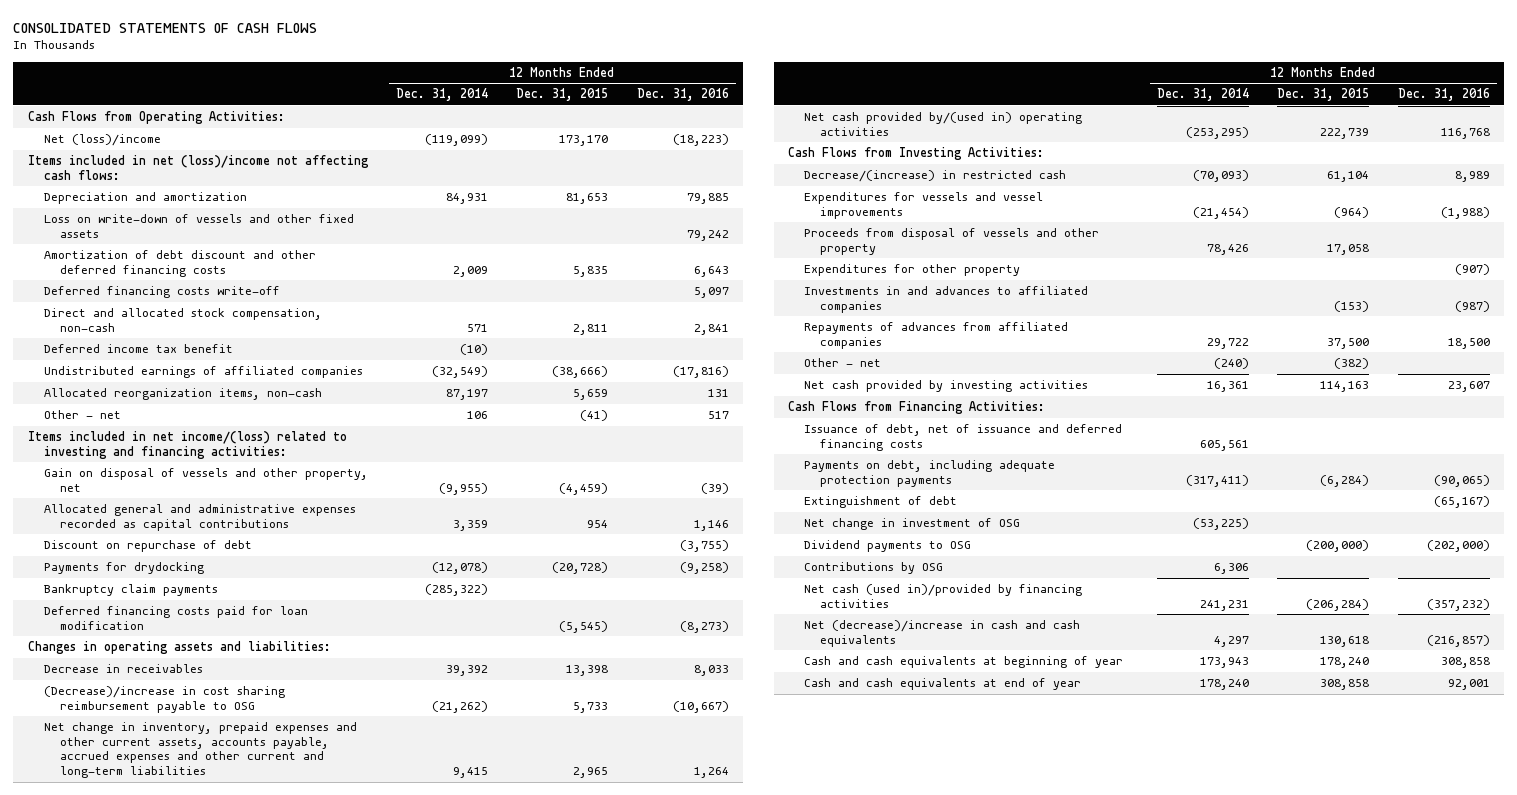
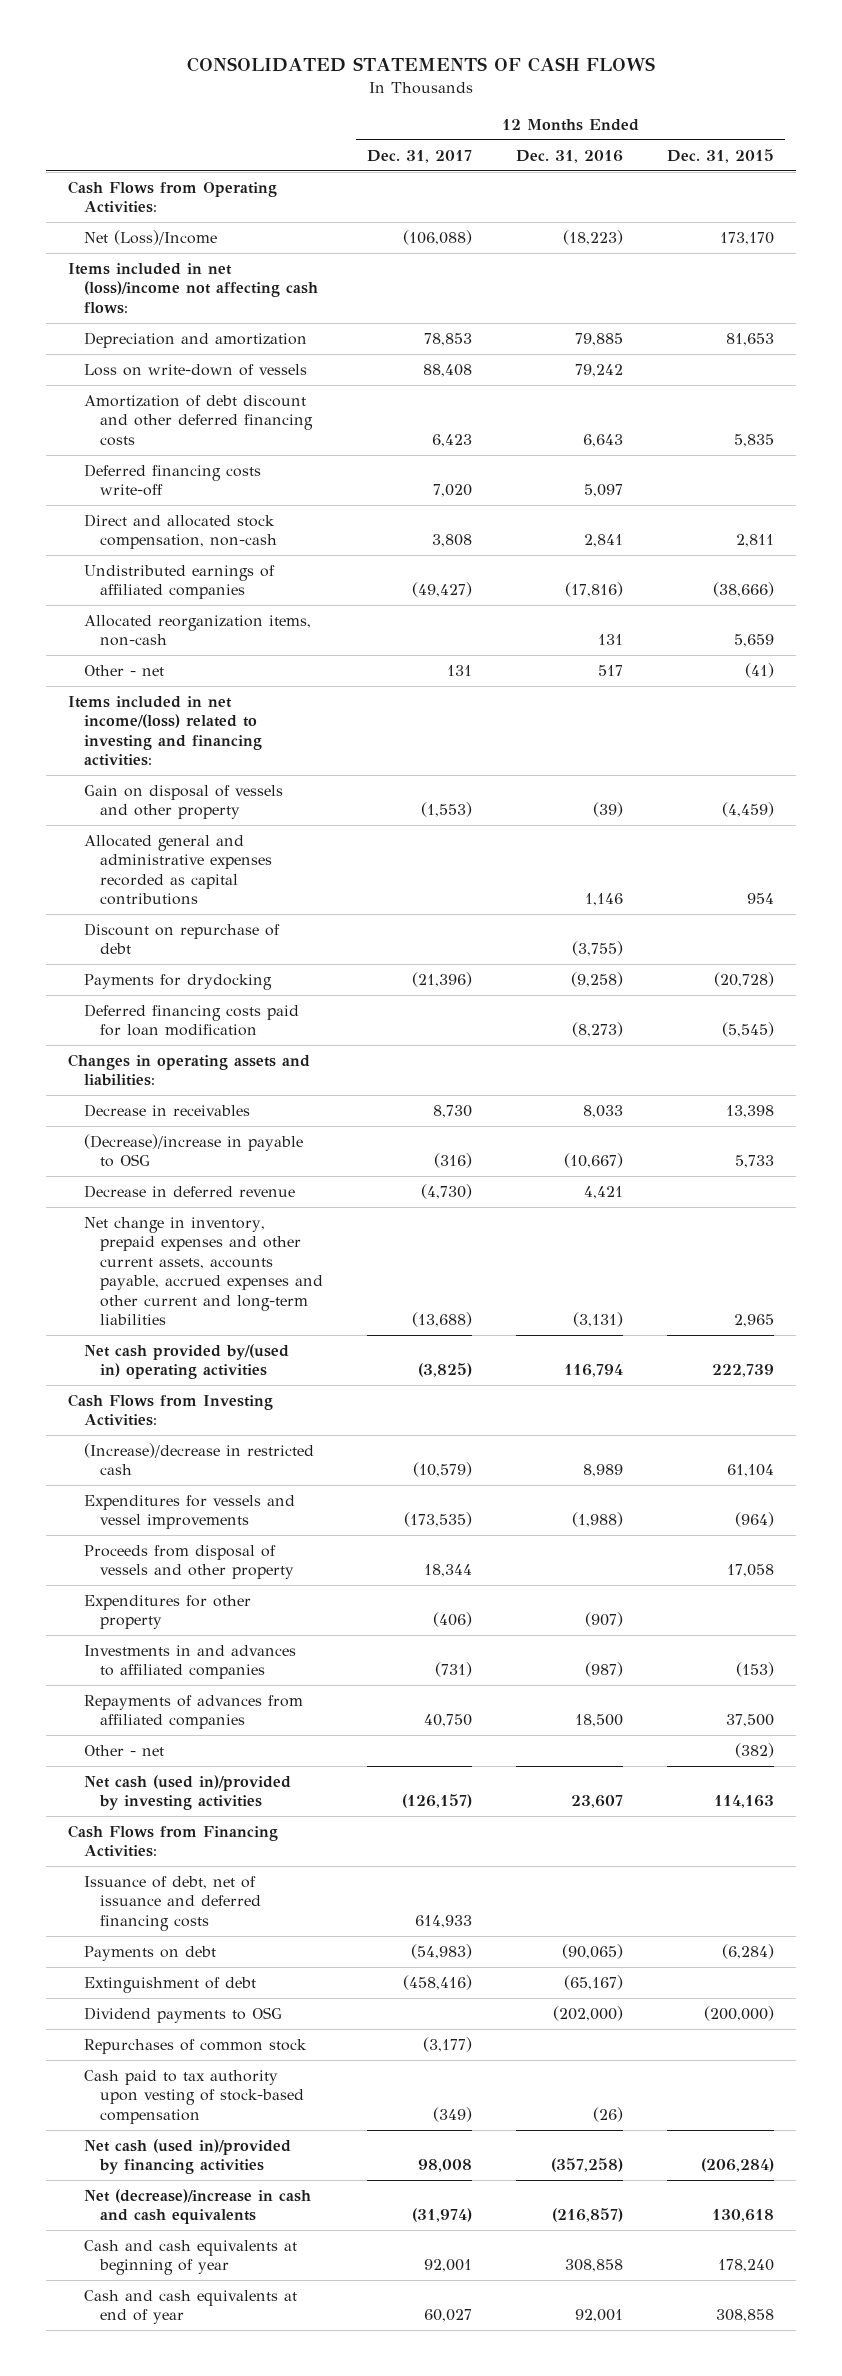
[396,88,489,102] Dec. 31, 2014 -> none
none -> [366,149,472,163] Dec. 31, 2017
[43,134,161,147] Net (loss)/income -> [83,229,217,245] Net (Loss)/Income
[43,214,354,238] Loss on write-down of vessels and other fixed assets -> [83,363,307,376] Loss on write-down of vessels
[43,344,233,354] Deferred income tax benefit -> none
[43,468,368,492] Gain on disposal of vessels and other property, net -> [83,784,283,820] Gain on disposal of vessels and other property
[43,584,218,597] Bankruptcy claim payments -> none
[43,686,285,713] (Decrease)/increase in cost sharing reimbursement payable to OSG -> [83,1133,303,1168] (Decrease)/increase in payable to OSG
none -> [83,1184,295,1198] Decrease in deferred revenue
[693,767,729,779] 1,264 -> [573,1312,624,1328] (3,131)
[1440,127,1490,139] 116,768 -> [564,1364,624,1378] 116,794
[804,170,1067,183] Decrease/(increase) in restricted cash -> [83,1442,314,1476] (Increase)/decrease in restricted cash
[804,380,1089,393] Net cash provided by investing activities -> [83,1774,291,1811] Net cash (used in)/provided by investing activities
[804,460,1056,487] Payments on debt, including adequate protection payments -> [83,1945,216,1961] Payments on debt
[804,518,1021,531] Net change in investment of OSG -> none
[804,562,944,575] Contributions by OSG -> none
none -> [83,2038,307,2054] Repurchases of common stock
none -> [83,2069,304,2124] Cash paid to tax authority upon vesting of stock-based compensation
[1426,598,1490,611] (357,232) -> [551,2158,624,2173] (357,258)

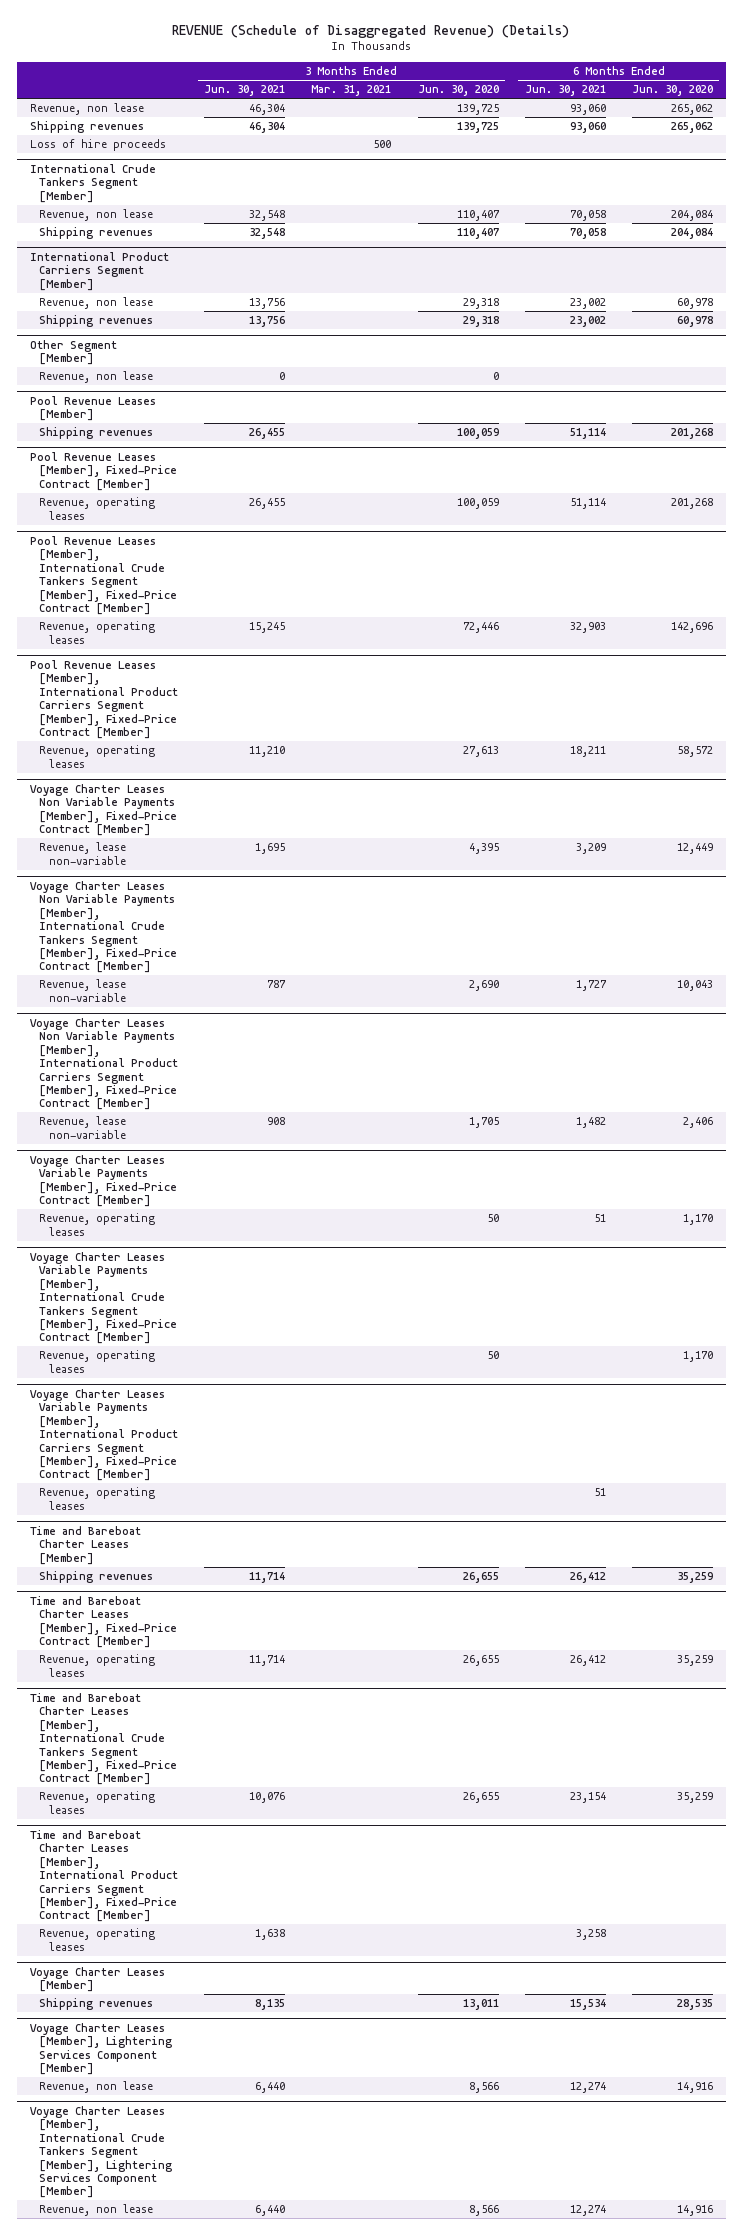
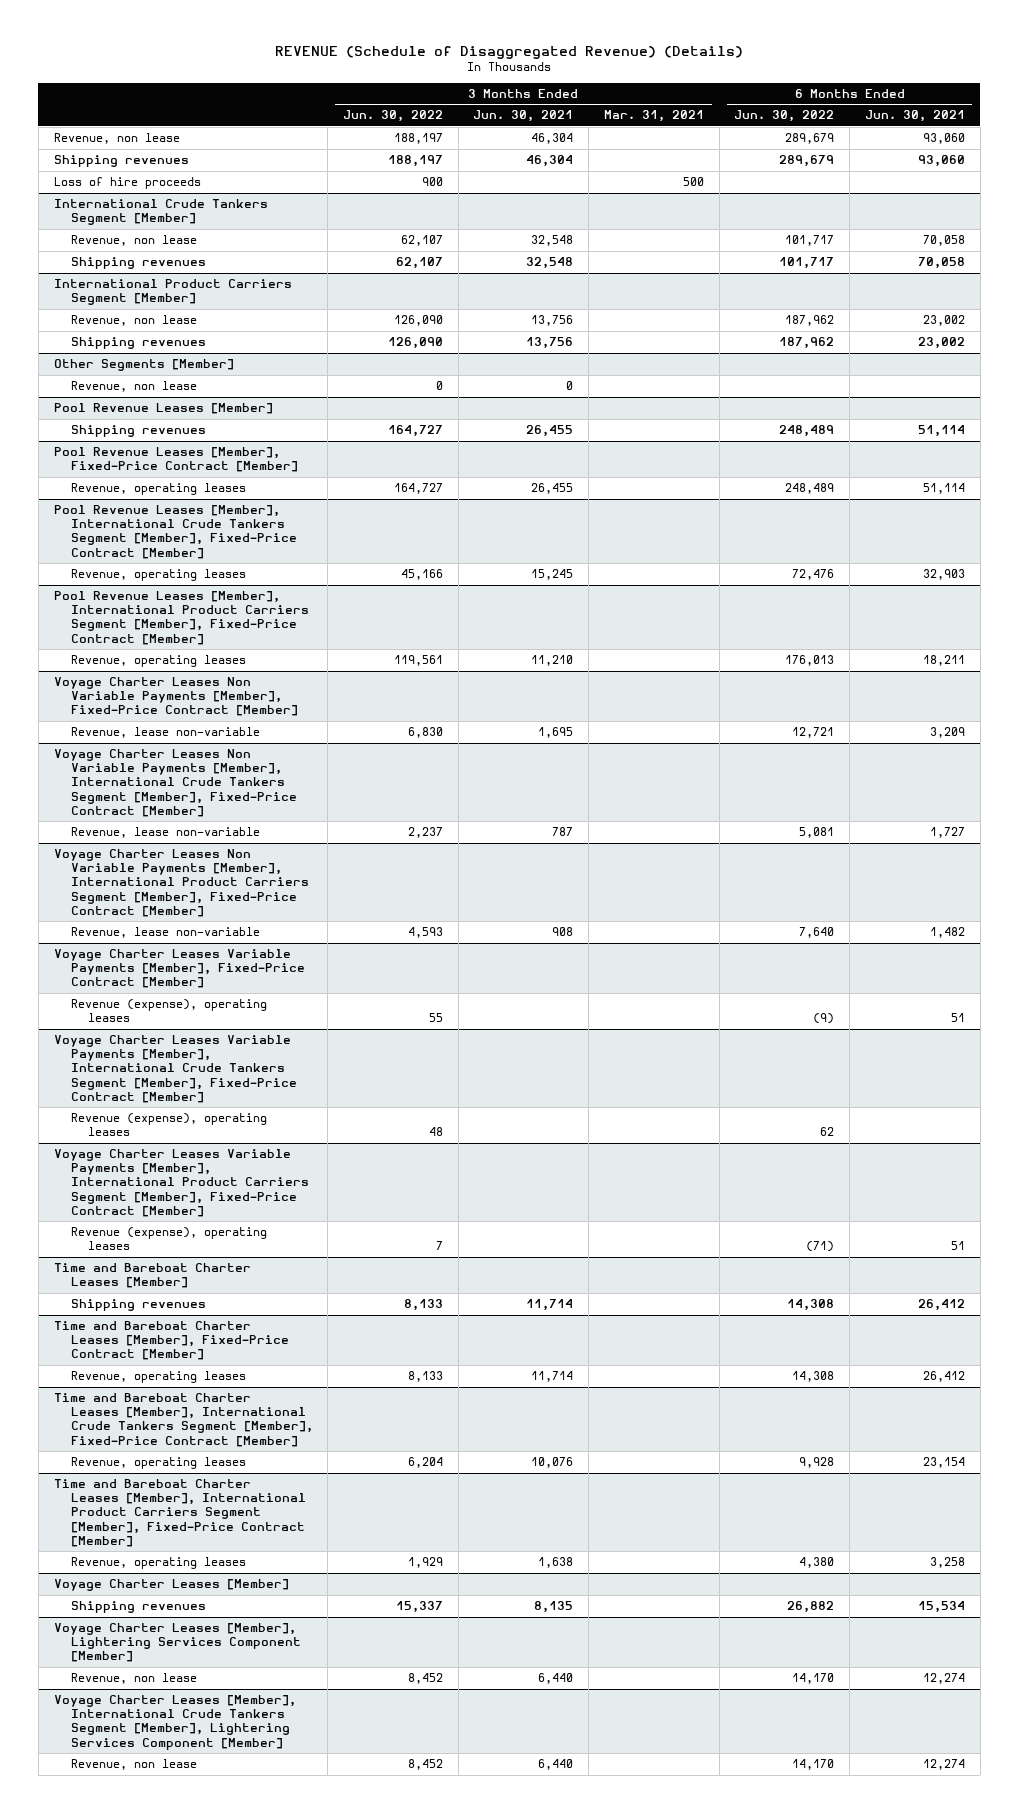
[417,85,499,97] Jun. 30, 2020 -> none
[631,85,713,97] Jun. 30, 2020 -> none
none -> [343,110,444,123] Jun. 30, 2022
none -> [734,110,835,123] Jun. 30, 2022
[29,339,117,366] Other Segment [Member] -> [53,359,234,372] Other Segments [Member]
[39,1213,156,1236] Revenue, operating leases -> [70,999,267,1023] Revenue (expense), operating leases
[39,1350,156,1373] Revenue, operating leases -> [70,1113,267,1137] Revenue (expense), operating leases
[39,1487,156,1510] Revenue, operating leases -> [70,1227,267,1251] Revenue (expense), operating leases

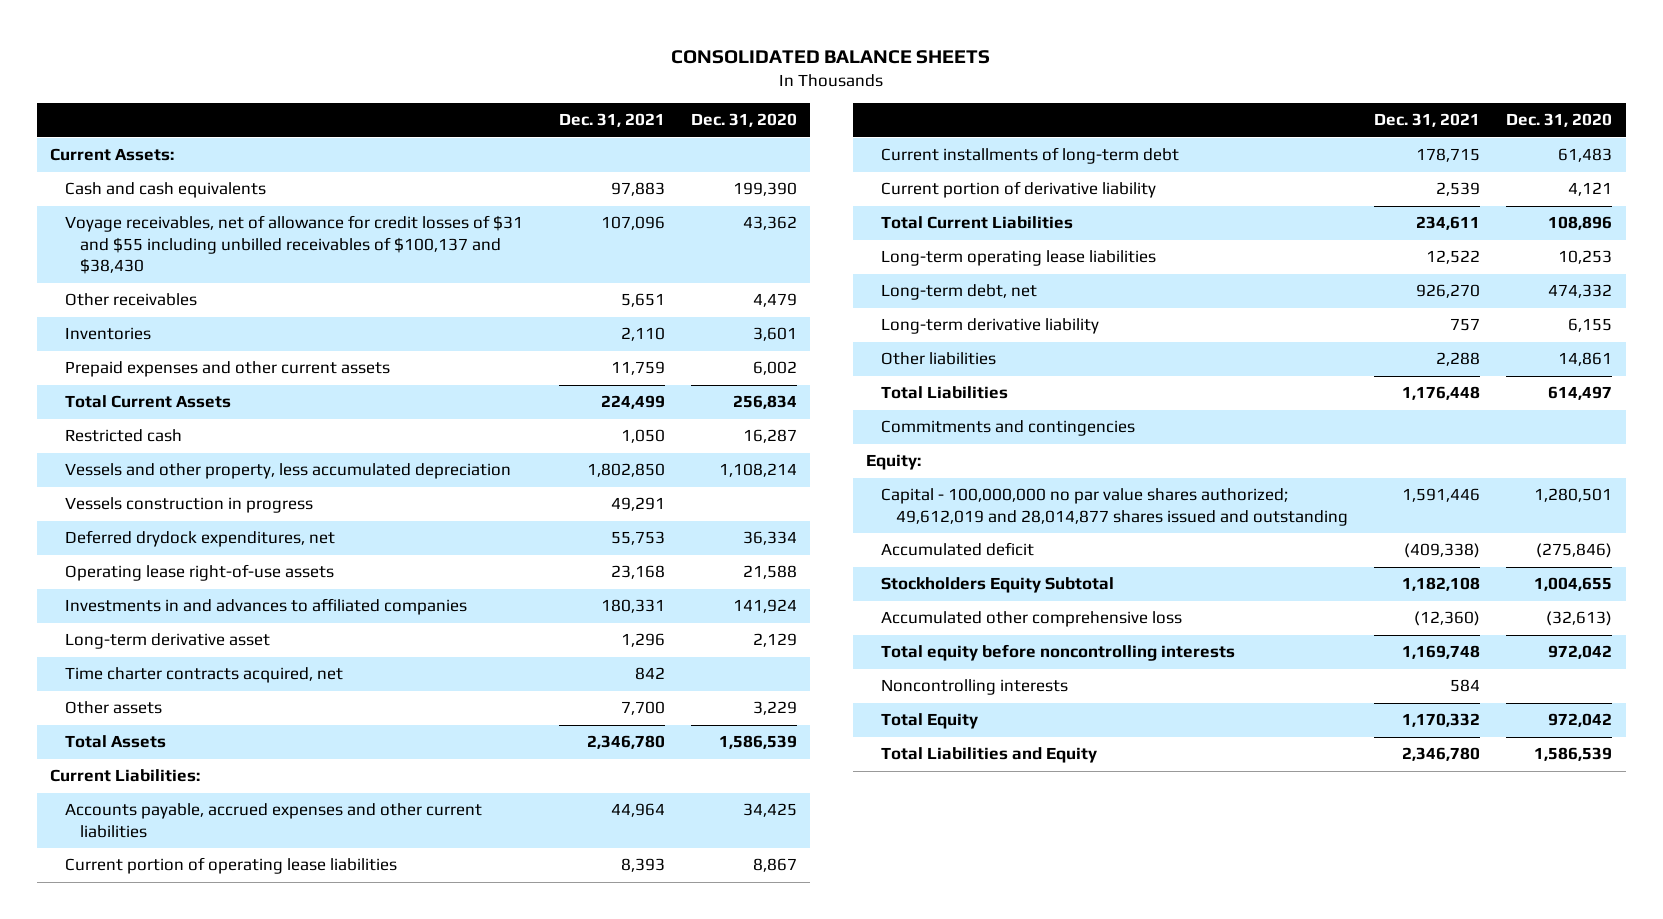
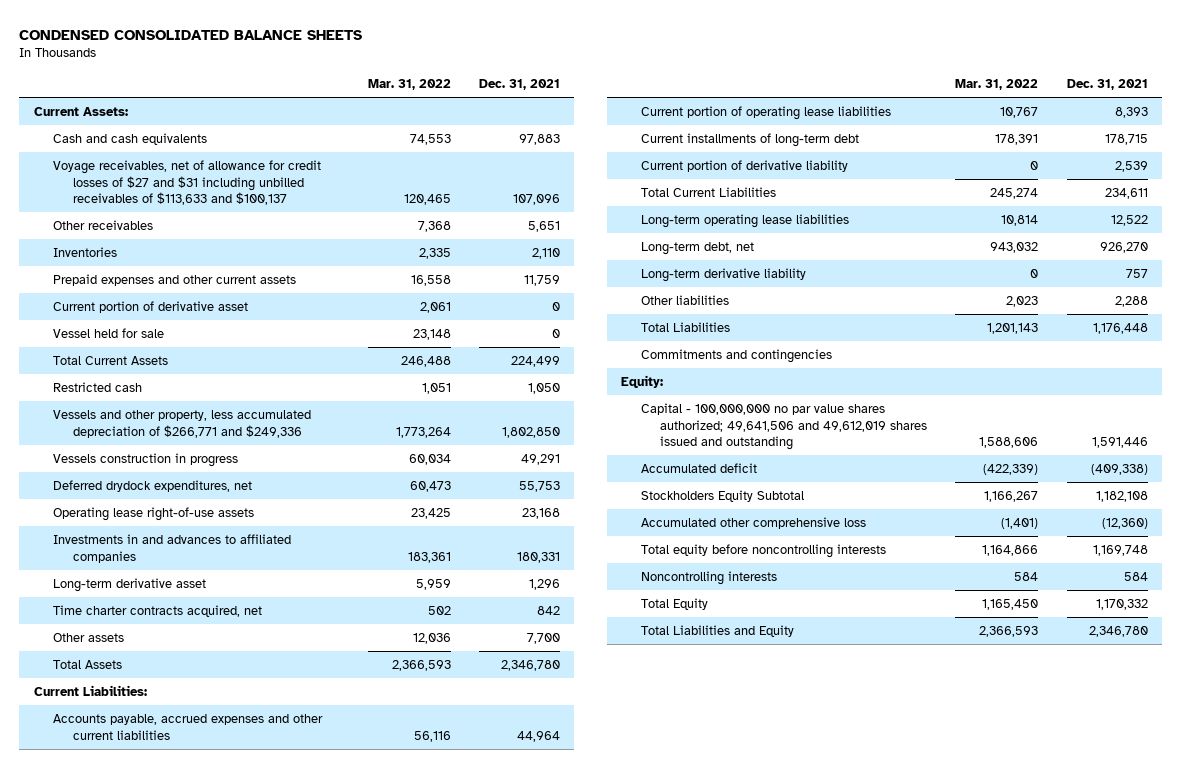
[671,50,991,65] CONSOLIDATED BALANCE SHEETS -> [19,29,363,40] CONDENSED CONSOLIDATED BALANCE SHEETS
[691,113,798,128] Dec. 31, 2020 -> none
none -> [367,79,451,91] Mar. 31, 2022
[65,215,524,275] Voyage receivables, net of allowance for credit losses of $31 and $55 including unbilled receivables of $100,137 and $38,430 -> [53,159,322,206] Voyage receivables, net of allowance for credit losses of $27 and $31 including unbilled receivables of $113,633 and $100,137
none -> [53,300,249,313] Current portion of derivative asset
none -> [53,327,165,338] Vessel held for sale
[65,463,512,480] Vessels and other property, less accumulated depreciation -> [53,409,312,438] Vessels and other property, less accumulated depreciation of $266,771 and $249,336
[880,488,1348,526] Capital - 100,000,000 no par value shares authorized; 49,612,019 and 28,014,877 shares issued and outstanding -> [640,402,928,451] Capital - 100,000,000 no par value shares authorized; 49,641,506 and 49,612,019 shares issued and outstanding

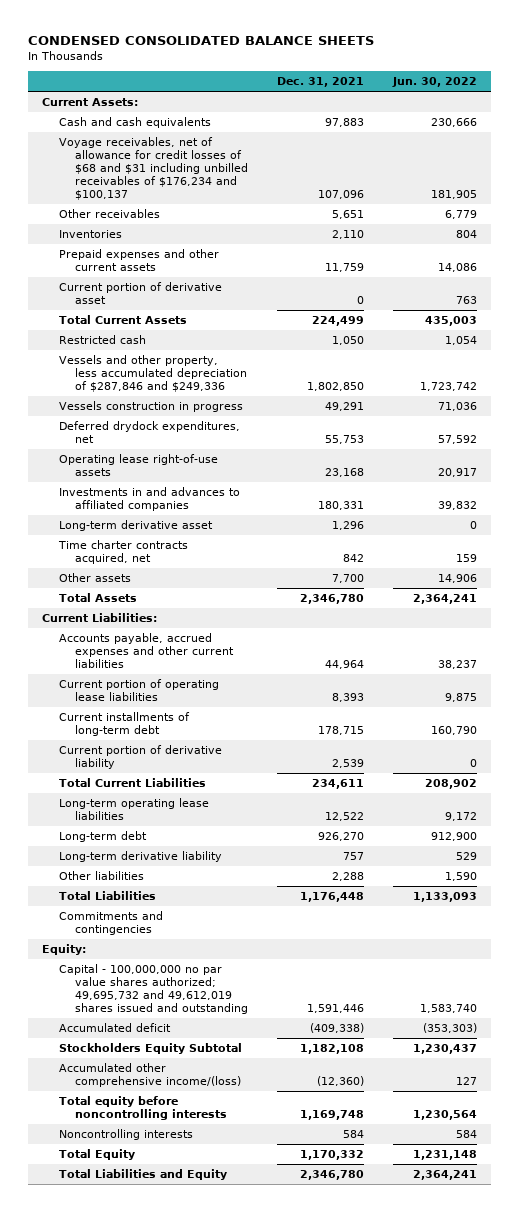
[367,79,451,91] Mar. 31, 2022 -> none
none -> [391,77,477,88] Jun. 30, 2022
[53,159,322,206] Voyage receivables, net of allowance for credit losses of $27 and $31 including unbilled receivables of $113,633 and $100,137 -> [58,137,249,201] Voyage receivables, net of allowance for credit losses of $68 and $31 including unbilled receivables of $176,234 and $100,137
[53,327,165,338] Vessel held for sale -> none
[53,409,312,438] Vessels and other property, less accumulated depreciation of $266,771 and $249,336 -> [58,355,248,393] Vessels and other property, less accumulated depreciation of $287,846 and $249,336
[640,241,754,255] Long-term debt, net -> [58,831,147,843] Long-term debt
[640,402,928,451] Capital - 100,000,000 no par value shares authorized; 49,641,506 and 49,612,019 shares issued and outstanding -> [58,964,249,1015] Capital - 100,000,000 no par value shares authorized; 49,695,732 and 49,612,019 shares issued and outstanding
[640,516,866,529] Accumulated other comprehensive loss -> [58,1063,242,1088] Accumulated other comprehensive income/(loss)

